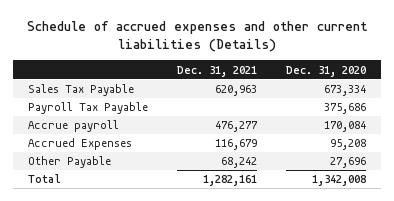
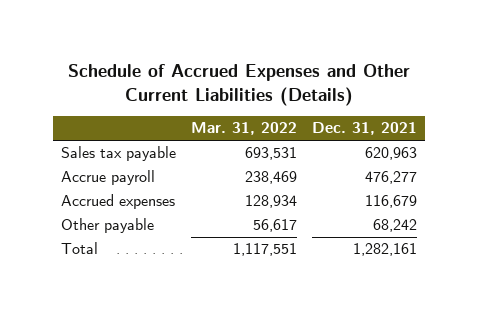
[26,20,368,52] Schedule of accrued expenses and other current liabilities (Details) -> [67,63,410,106] Schedule of Accrued Expenses and Other Current Liabilities (Details)
[286,65,367,77] Dec. 31, 2020 -> none
none -> [190,122,297,136] Mar. 31, 2022
[27,102,148,115] Payroll Tax Payable -> none
[27,84,134,97] Sales Tax Payable -> [60,146,176,162] Sales tax payable
[27,138,132,151] Accrued Expenses -> [60,194,175,210] Accrued expenses
[27,156,111,169] Other Payable -> [60,218,154,234] Other payable

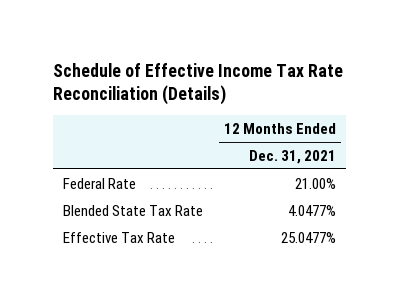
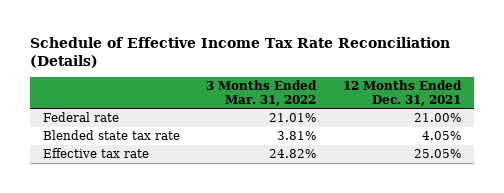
none -> [206,80,318,106] 3 Months Ended Mar. 31, 2022
[63,177,137,189] Federal Rate -> [42,111,119,122] Federal rate
[63,204,204,216] Blended State Tax Rate -> [42,129,180,140] Blended state tax rate
[287,204,336,216] 4.0477% -> [422,130,462,140] 4.05%
[63,231,176,243] Effective Tax Rate -> [42,147,149,158] Effective tax rate
[280,231,336,243] 25.0477% -> [414,148,462,158] 25.05%

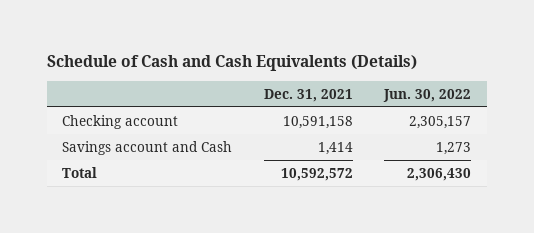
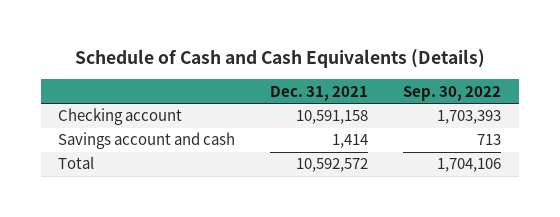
[383,88,472,102] Jun. 30, 2022 -> none
none -> [403,85,502,101] Sep. 30, 2022
[62,140,233,155] Savings account and Cash -> [58,132,236,150] Savings account and cash

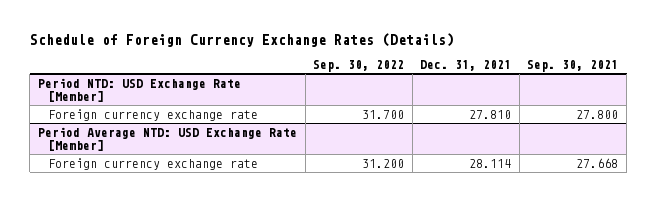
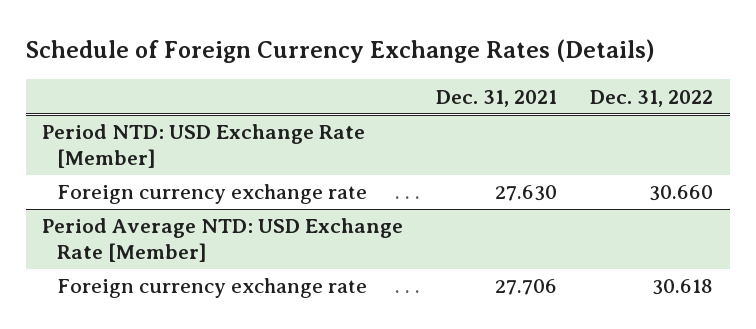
[313,60,405,73] Sep. 30, 2022 -> none
[527,60,619,73] Sep. 30, 2021 -> none
none -> [590,89,714,107] Dec. 31, 2022
[469,109,512,119] 27.810 -> [495,185,558,202] 27.630
[469,158,512,168] 28.114 -> [495,279,558,296] 27.706

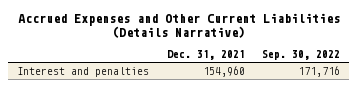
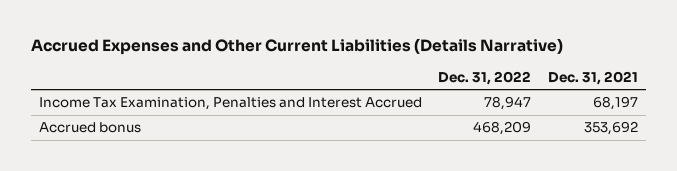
[262,50,341,61] Sep. 30, 2022 -> none
none -> [438,70,532,85] Dec. 31, 2022
[17,67,150,78] Interest and penalties -> [38,97,422,111] Income Tax Examination, Penalties and Interest Accrued
[202,66,245,78] 154,960 -> [592,96,638,111] 68,197
none -> [38,122,141,134] Accrued bonus

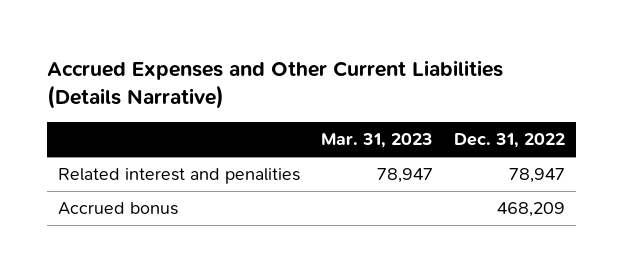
[547,70,638,85] Dec. 31, 2021 -> none
none -> [321,133,434,149] Mar. 31, 2023
[38,97,422,111] Income Tax Examination, Penalties and Interest Accrued -> [57,168,300,185] Related interest and penalities

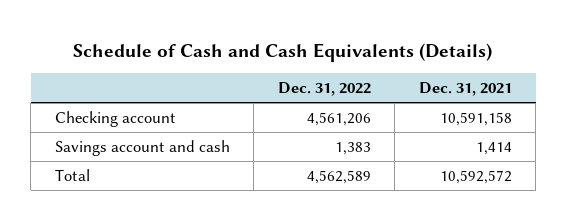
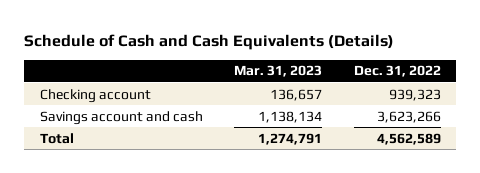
[418,82,512,97] Dec. 31, 2021 -> none
none -> [234,65,323,78] Mar. 31, 2023
[306,111,371,126] 4,561,206 -> [388,88,441,101] 939,323
[334,141,371,155] 1,383 -> [376,110,441,123] 3,623,266

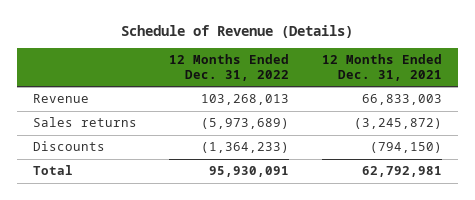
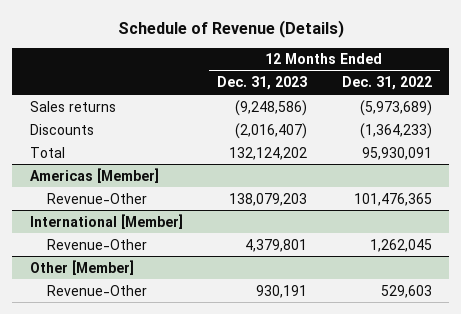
[321,54,442,81] 12 Months Ended Dec. 31, 2021 -> none
none -> [217,76,308,91] Dec. 31, 2023
[32,94,89,104] Revenue -> none
none -> [29,167,159,183] Americas [Member]
none -> [47,192,148,204] Revenue-Other
none -> [29,213,183,229] International [Member]
none -> [47,238,148,250] Revenue-Other
none -> [29,259,134,275] Other [Member]
none -> [47,284,148,296] Revenue-Other

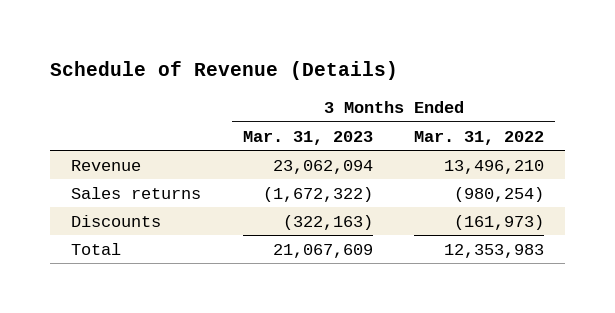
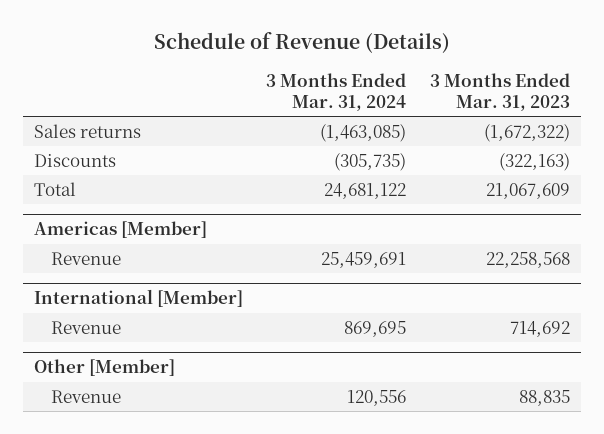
[414,130,545,145] Mar. 31, 2022 -> none
none -> [266,72,407,111] 3 Months Ended Mar. 31, 2024
[70,159,141,171] Revenue -> none
none -> [34,221,208,239] Americas [Member]
none -> [50,251,121,265] Revenue
none -> [34,289,244,308] International [Member]
none -> [50,320,121,334] Revenue
none -> [34,359,176,377] Other [Member]
none -> [50,389,121,403] Revenue

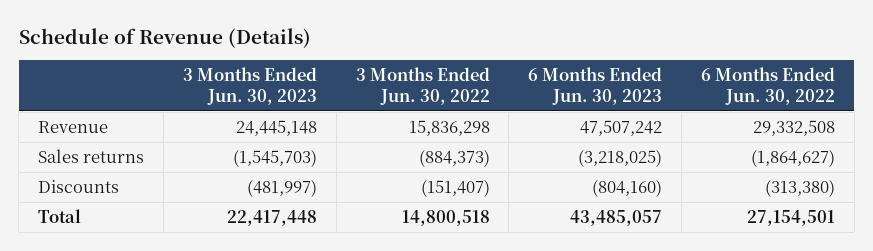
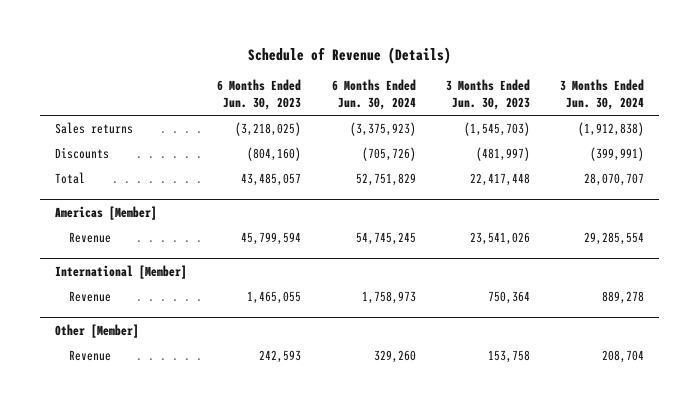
[355,67,490,105] 3 Months Ended Jun. 30, 2022 -> none
[700,67,835,105] 6 Months Ended Jun. 30, 2022 -> none
none -> [331,79,416,110] 6 Months Ended Jun. 30, 2024
none -> [560,79,645,110] 3 Months Ended Jun. 30, 2024
[38,121,109,134] Revenue -> none
none -> [55,205,158,220] Americas [Member]
none -> [69,232,112,244] Revenue
none -> [55,264,188,279] International [Member]
none -> [69,291,112,303] Revenue
none -> [55,323,140,338] Other [Member]
none -> [69,350,112,362] Revenue

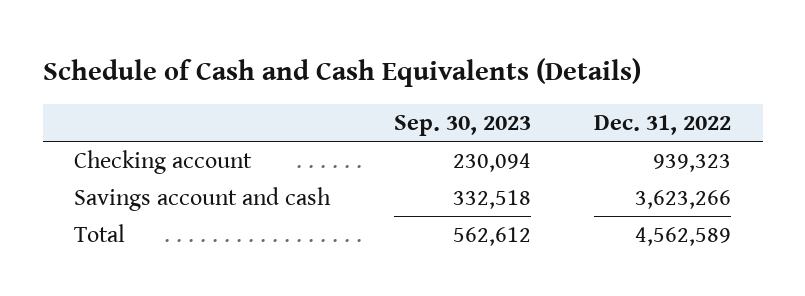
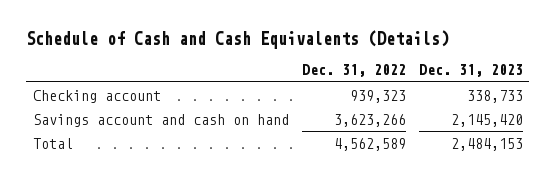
[393,115,531,137] Sep. 30, 2023 -> none
none -> [418,64,523,78] Dec. 31, 2023
[74,187,332,212] Savings account and cash -> [32,113,289,127] Savings account and cash on hand

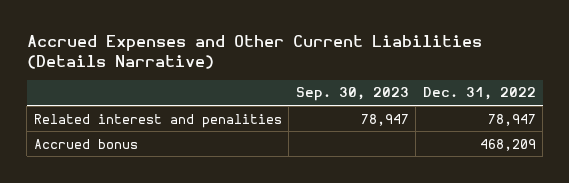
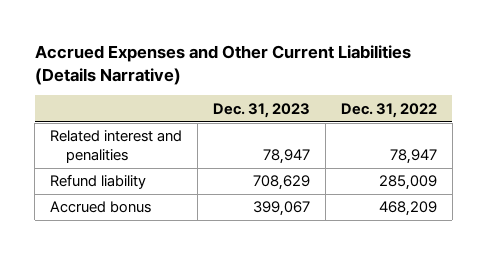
[295,87,409,102] Sep. 30, 2023 -> none
none -> [212,102,310,118] Dec. 31, 2023
none -> [50,174,147,190] Refund liability

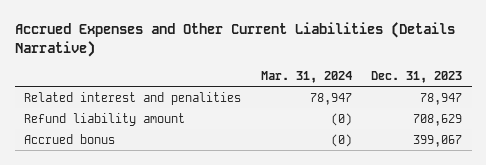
[340,102,437,118] Dec. 31, 2022 -> none
none -> [260,70,352,83] Mar. 31, 2024
[50,174,147,190] Refund liability -> [24,113,186,127] Refund liability amount

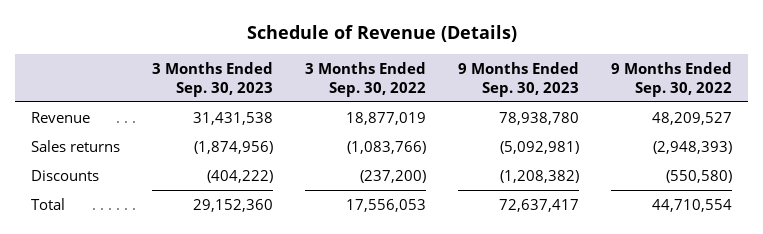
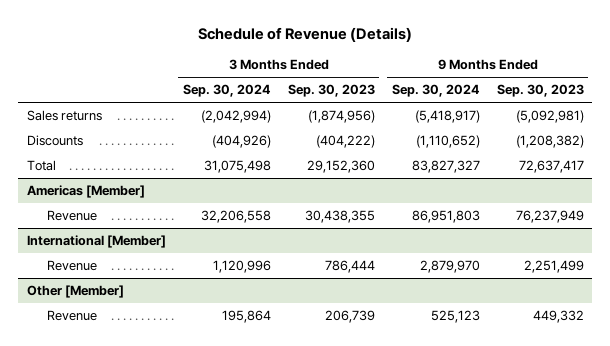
[305,61,427,97] 3 Months Ended Sep. 30, 2022 -> none
[610,61,732,97] 9 Months Ended Sep. 30, 2022 -> none
none -> [182,84,271,98] Sep. 30, 2024
none -> [391,84,480,98] Sep. 30, 2024
[31,111,91,123] Revenue -> none
none -> [26,185,145,199] Americas [Member]
none -> [47,210,98,222] Revenue
none -> [26,235,166,249] International [Member]
none -> [47,260,98,272] Revenue
none -> [26,285,124,299] Other [Member]
none -> [47,310,98,322] Revenue

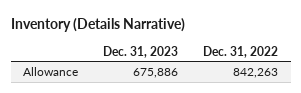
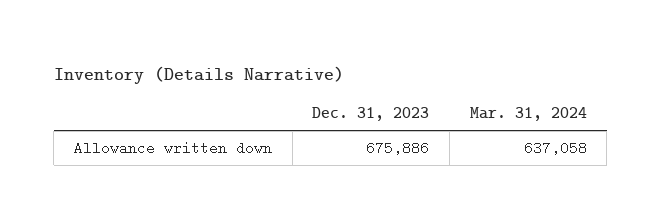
[203,45,279,58] Dec. 31, 2022 -> none
none -> [469,107,587,122] Mar. 31, 2024
[23,67,79,77] Allowance -> [73,141,272,156] Allowance written down

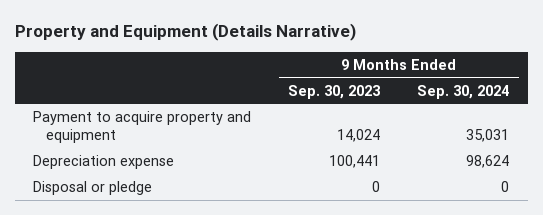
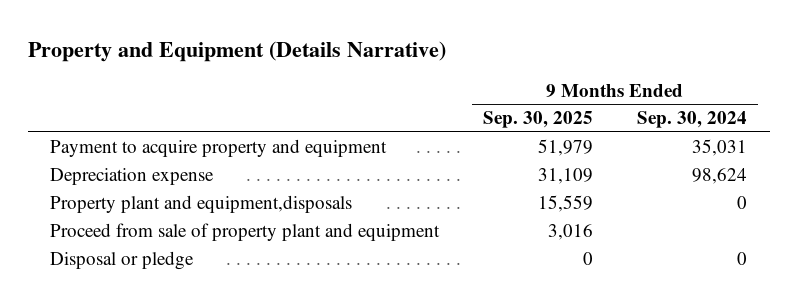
[288,84,381,99] Sep. 30, 2023 -> none
none -> [483,111,594,129] Sep. 30, 2025
none -> [49,195,352,214] Property plant and equipment,disposals
none -> [49,223,440,242] Proceed from sale of property plant and equipment

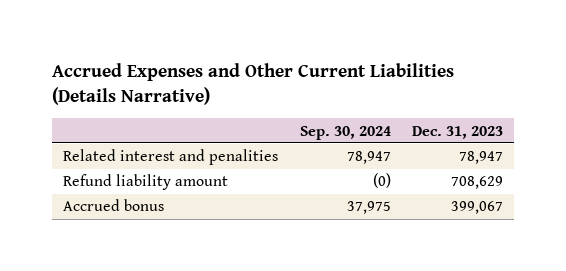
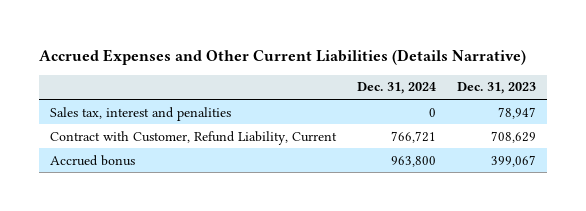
[299,125,391,140] Sep. 30, 2024 -> none
none -> [356,82,436,95] Dec. 31, 2024
[62,149,278,166] Related interest and penalities -> [49,106,231,121] Sales tax, interest and penalities
[62,174,228,191] Refund liability amount -> [49,130,337,145] Contract with Customer, Refund Liability, Current

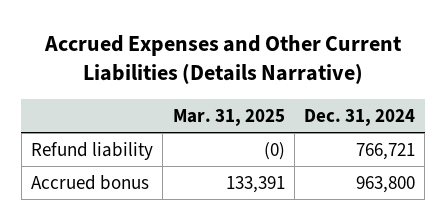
[457,82,537,95] Dec. 31, 2023 -> none
none -> [172,109,285,127] Mar. 31, 2025
[49,106,231,121] Sales tax, interest and penalities -> none
[49,130,337,145] Contract with Customer, Refund Liability, Current -> [31,141,154,160] Refund liability

